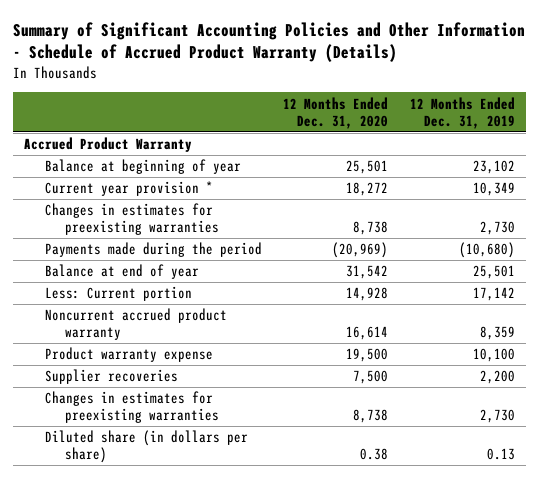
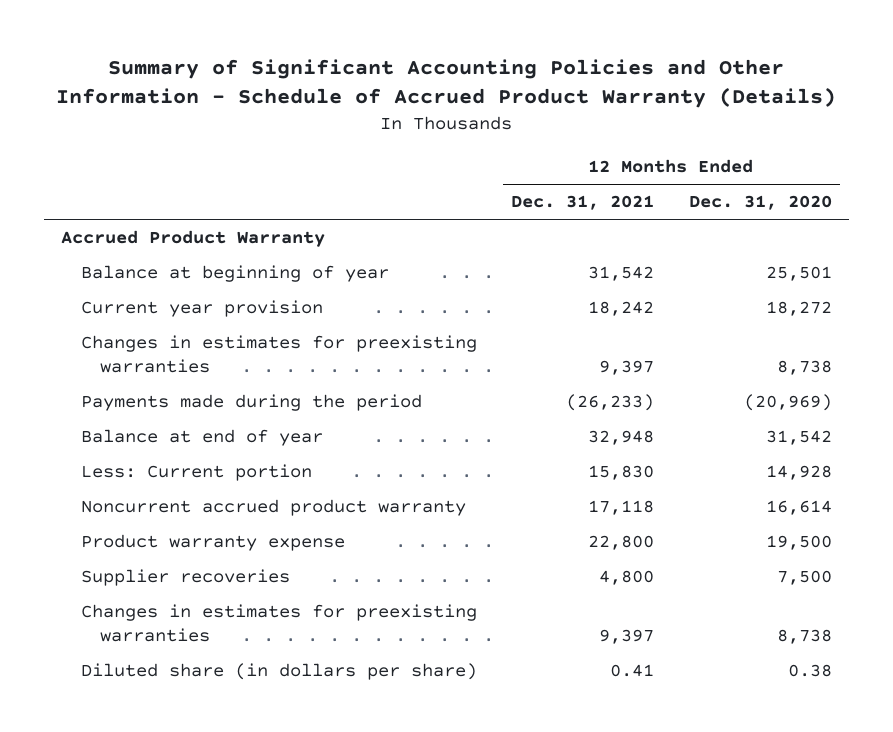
[409,96,515,129] 12 Months Ended Dec. 31, 2019 -> none
none -> [511,195,655,211] Dec. 31, 2021
[44,181,213,197] Current year provision * -> [80,300,323,318] Current year provision

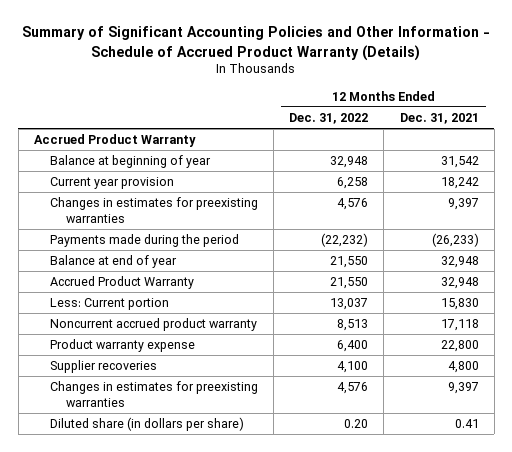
[688,195,832,211] Dec. 31, 2020 -> none
none -> [289,112,369,124] Dec. 31, 2022
none -> [49,275,194,289] Accrued Product Warranty

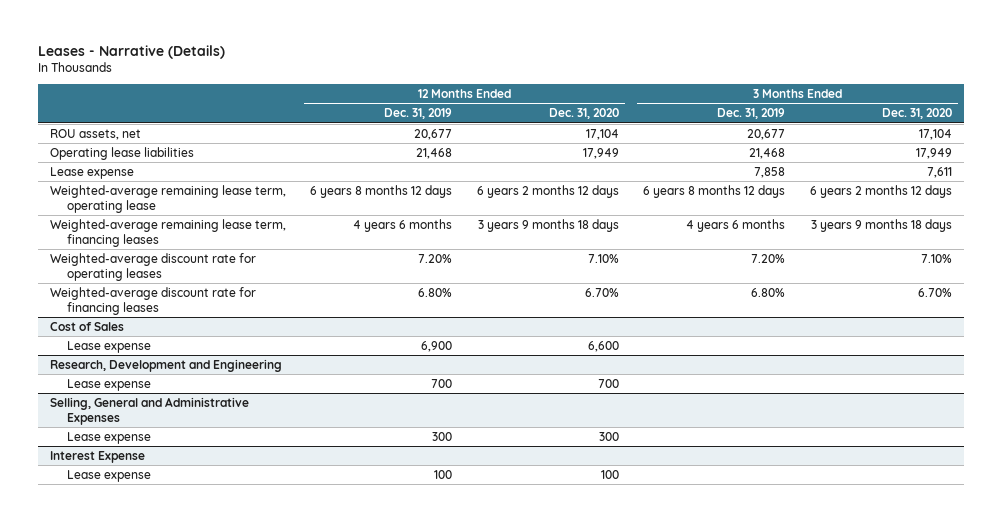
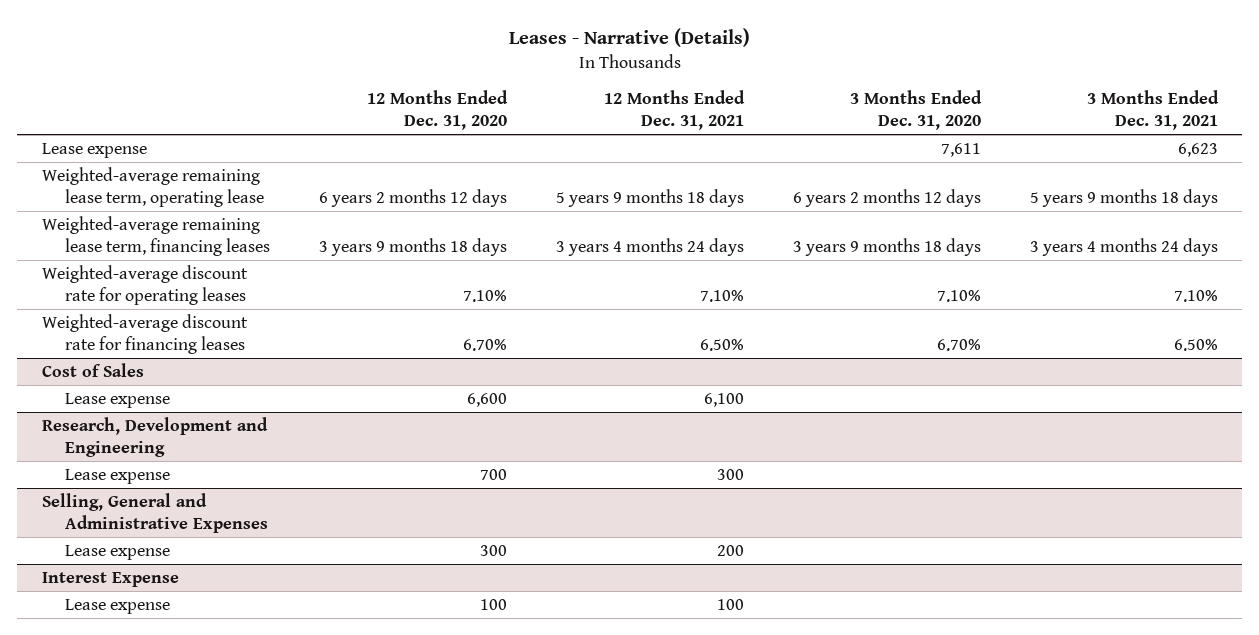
[384,108,453,120] Dec. 31, 2019 -> none
[717,108,786,120] Dec. 31, 2019 -> none
none -> [603,90,745,131] 12 Months Ended Dec. 31, 2021
none -> [1086,90,1219,131] 3 Months Ended Dec. 31, 2021
[49,128,141,140] ROU assets, net -> none
[49,146,194,160] Operating lease liabilities -> none

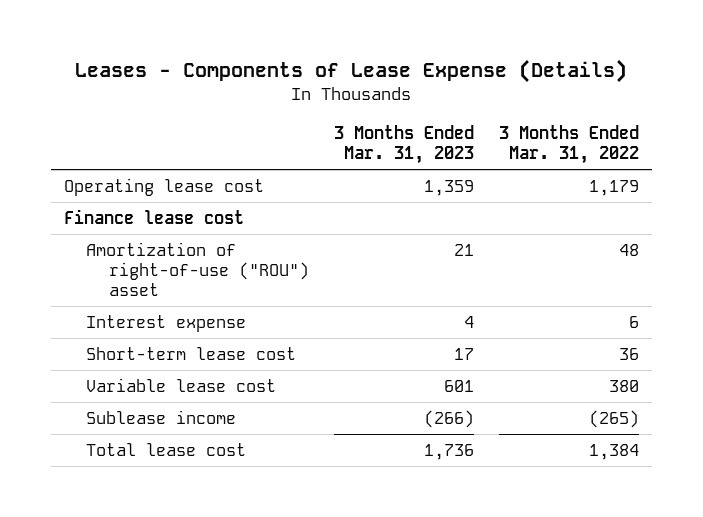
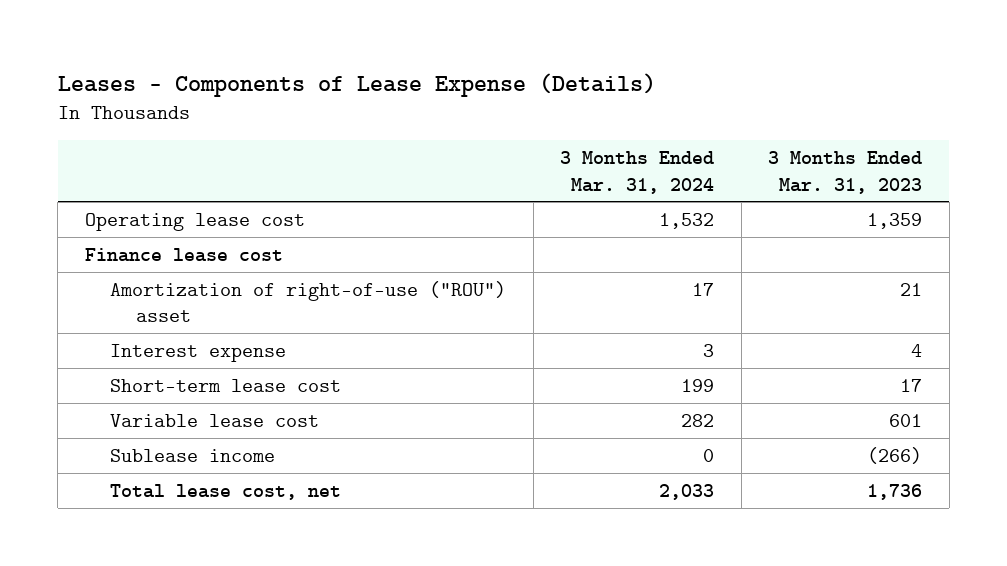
[499,125,640,164] 3 Months Ended Mar. 31, 2022 -> none
none -> [560,150,715,194] 3 Months Ended Mar. 31, 2024
[86,443,247,457] Total lease cost -> [110,483,342,500] Total lease cost, net

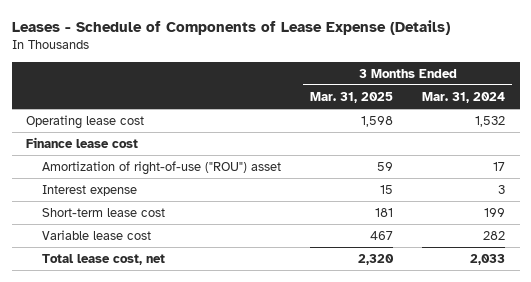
[57,72,656,97] Leases - Components of Lease Expense (Details) -> [11,19,450,35] Leases - Schedule of Components of Lease Expense (Details)
[768,150,923,194] 3 Months Ended Mar. 31, 2023 -> none
none -> [310,91,394,103] Mar. 31, 2025
[110,448,276,462] Sublease income -> none

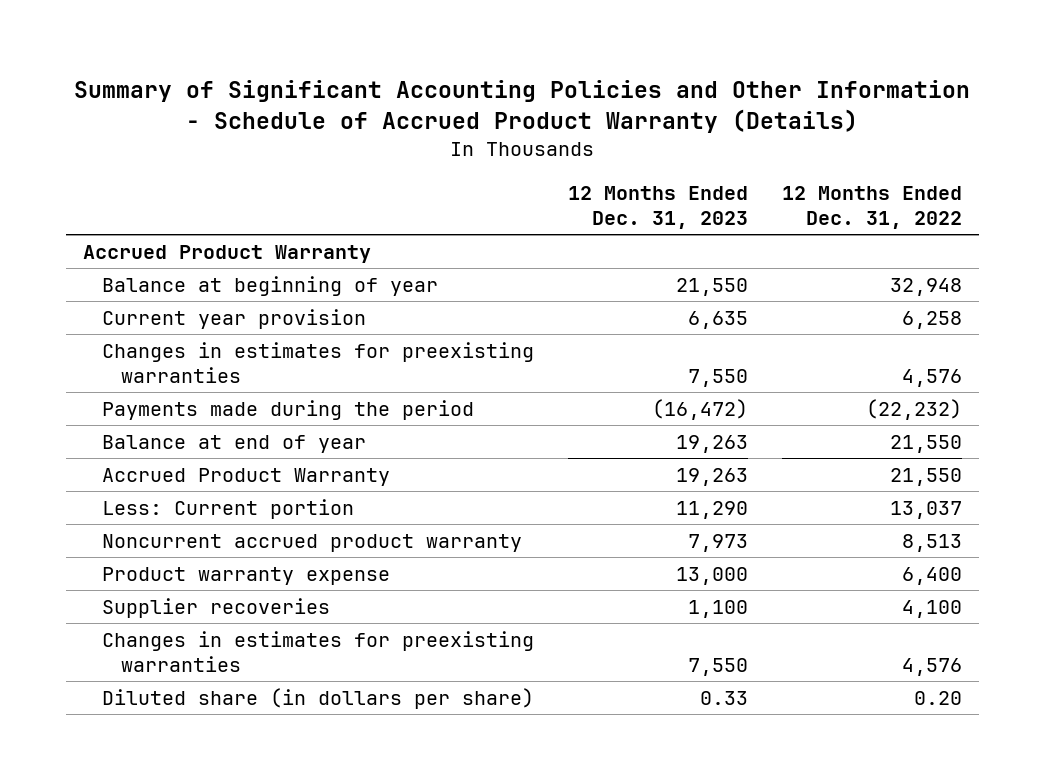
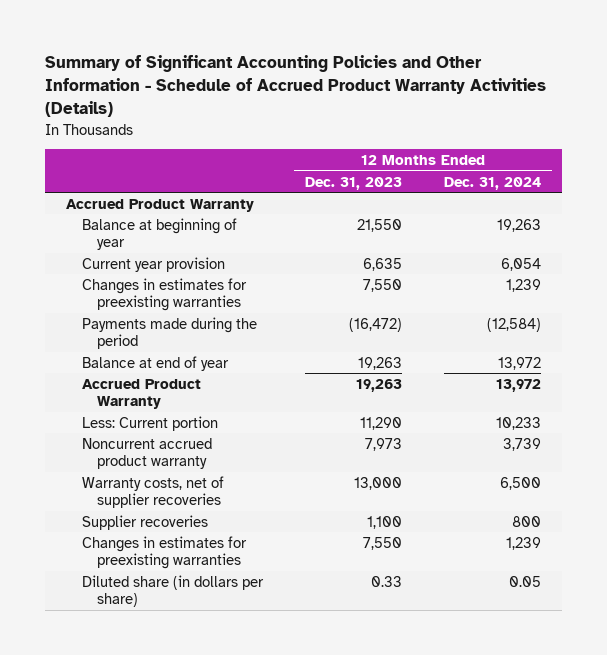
[74,79,971,133] Summary of Significant Accounting Policies and Other Information - Schedule of Accrued Product Warranty (Details) -> [45,55,547,118] Summary of Significant Accounting Policies and Other Information - Schedule of Accrued Product Warranty Activities (Details)
[781,185,962,230] 12 Months Ended Dec. 31, 2022 -> none
none -> [444,176,542,190] Dec. 31, 2024
[102,566,391,585] Product warranty expense -> [81,475,224,509] Warranty costs, net of supplier recoveries

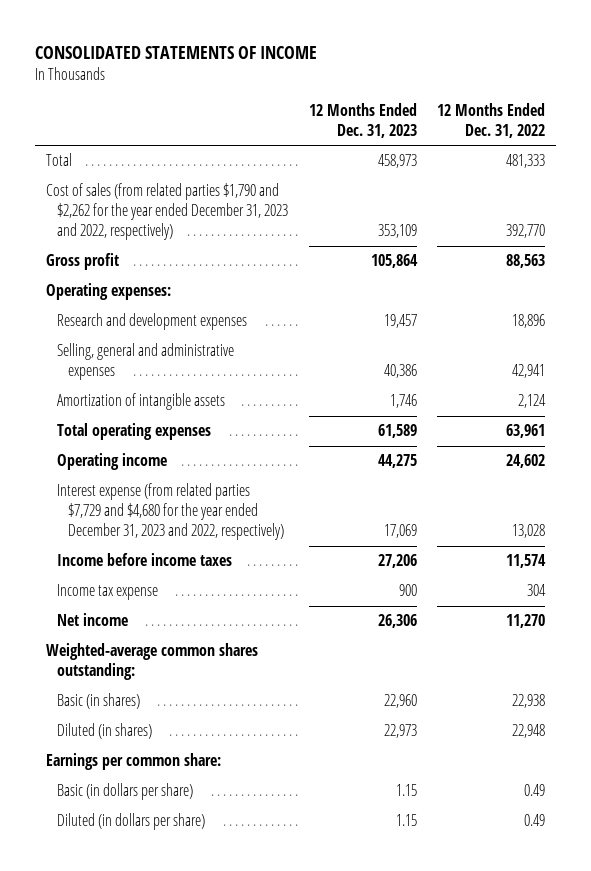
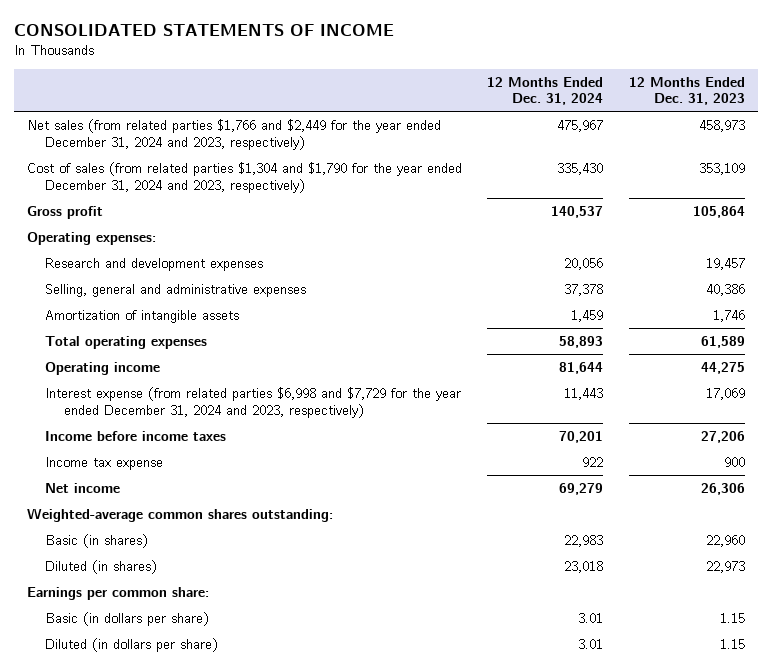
[437,102,546,138] 12 Months Ended Dec. 31, 2022 -> none
none -> [487,76,604,106] 12 Months Ended Dec. 31, 2024
[45,153,72,167] Total -> [26,118,441,150] Net sales (from related parties $1,766 and $2,449 for the year ended December 31, 2024 and 2023, respectively)
[45,183,288,241] Cost of sales (from related parties $1,790 and $2,262 for the year ended December 31, 2023 and 2022, respectively) -> [26,161,462,193] Cost of sales (from related parties $1,304 and $1,790 for the year ended December 31, 2024 and 2023, respectively)
[56,483,285,541] Interest expense (from related parties $7,729 and $4,680 for the year ended December 31, 2023 and 2022, respectively) -> [45,386,462,418] Interest expense (from related parties $6,998 and $7,729 for the year ended December 31, 2024 and 2023, respectively)

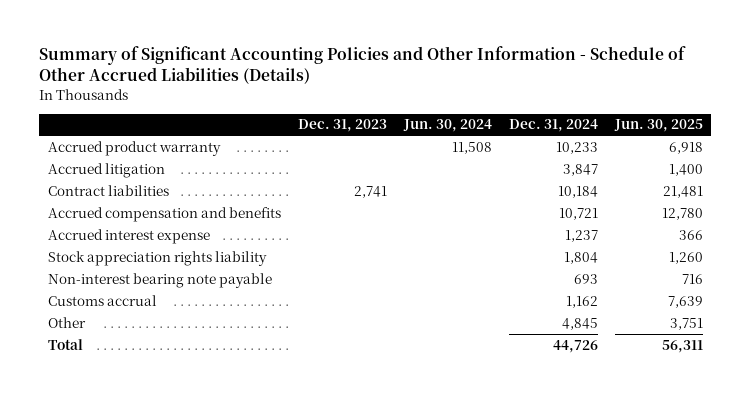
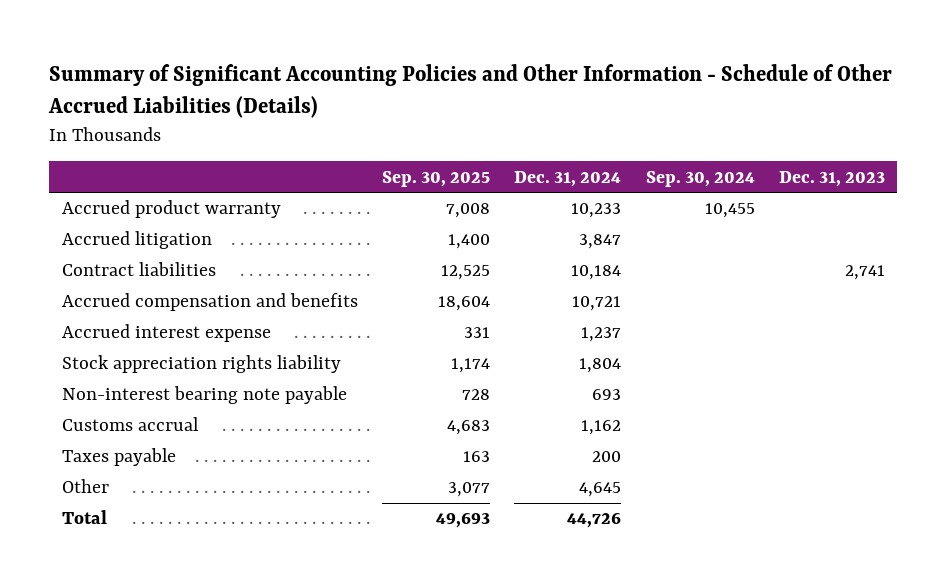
[402,119,492,133] Jun. 30, 2024 -> none
[613,119,703,133] Jun. 30, 2025 -> none
none -> [381,170,490,187] Sep. 30, 2025
none -> [645,170,755,187] Sep. 30, 2024
none -> [61,448,176,467] Taxes payable
[561,317,598,330] 4,845 -> [579,482,622,498] 4,645

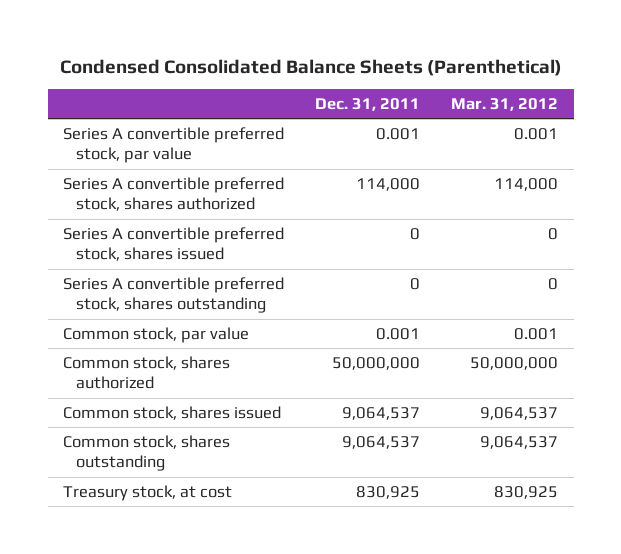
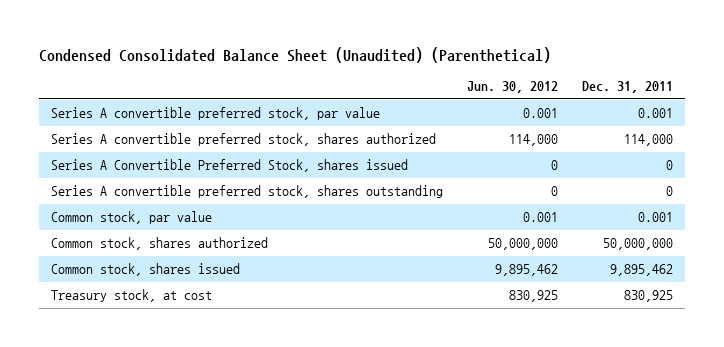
[59,58,562,76] Condensed Consolidated Balance Sheets (Parenthetical) -> [38,46,551,63] Condensed Consolidated Balance Sheet (Unaudited) (Parenthetical)
[451,98,559,112] Mar. 31, 2012 -> none
none -> [467,81,559,94] Jun. 30, 2012
[63,226,285,262] Series A convertible preferred stock, shares issued -> [50,159,408,173] Series A Convertible Preferred Stock, shares issued
[63,434,231,472] Common stock, shares outstanding -> none
[342,406,421,420] 9,064,537 -> [610,264,674,277] 9,895,462

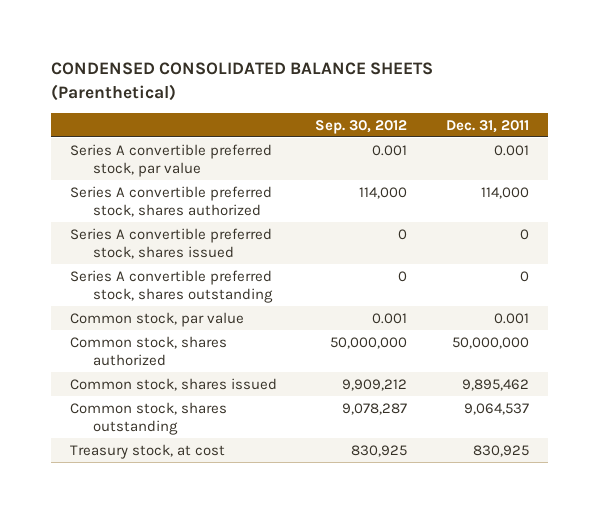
[38,46,551,63] Condensed Consolidated Balance Sheet (Unaudited) (Parenthetical) -> [50,62,433,101] CONDENSED CONSOLIDATED BALANCE SHEETS (Parenthetical)
[467,81,559,94] Jun. 30, 2012 -> none
none -> [315,119,408,134] Sep. 30, 2012
[50,159,408,173] Series A Convertible Preferred Stock, shares issued -> [69,227,272,260] Series A convertible preferred stock, shares issued
none -> [69,401,227,436] Common stock, shares outstanding

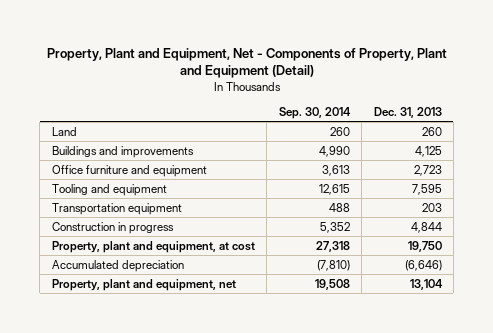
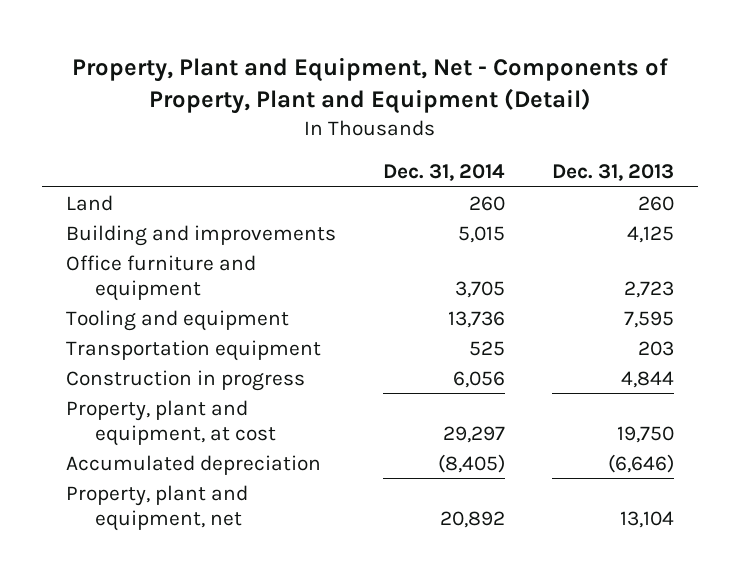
[278,106,351,119] Sep. 30, 2014 -> none
none -> [382,164,505,182] Dec. 31, 2014
[51,145,194,158] Buildings and improvements -> [65,224,336,246] Building and improvements

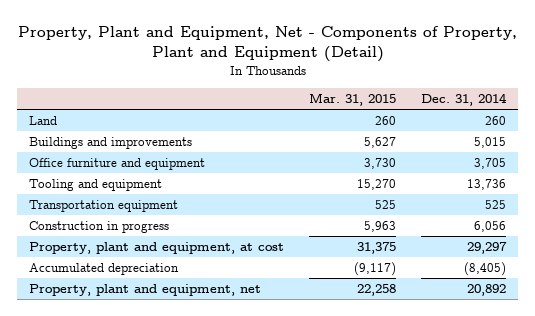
[551,164,674,182] Dec. 31, 2013 -> none
none -> [309,93,397,107] Mar. 31, 2015
[65,224,336,246] Building and improvements -> [29,137,193,150] Buildings and improvements

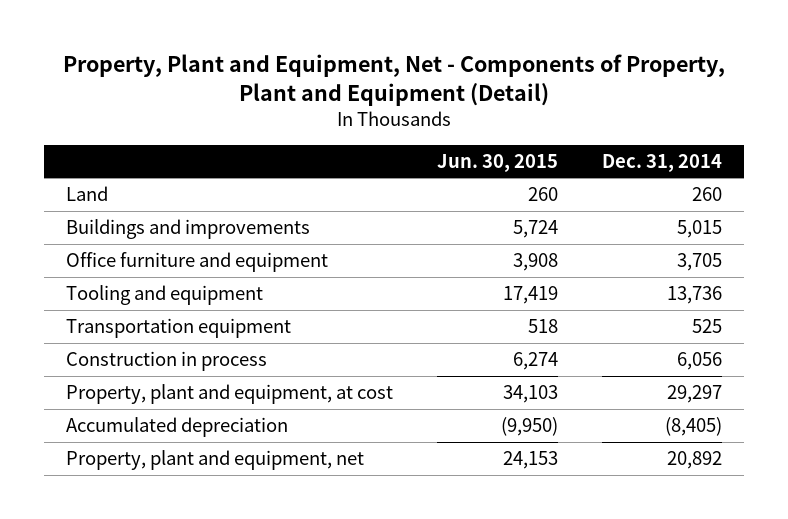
[309,93,397,107] Mar. 31, 2015 -> none
none -> [436,153,558,172] Jun. 30, 2015
[29,221,170,234] Construction in progress -> [65,351,267,372] Construction in process

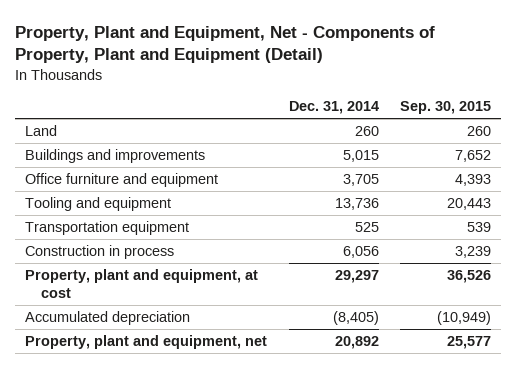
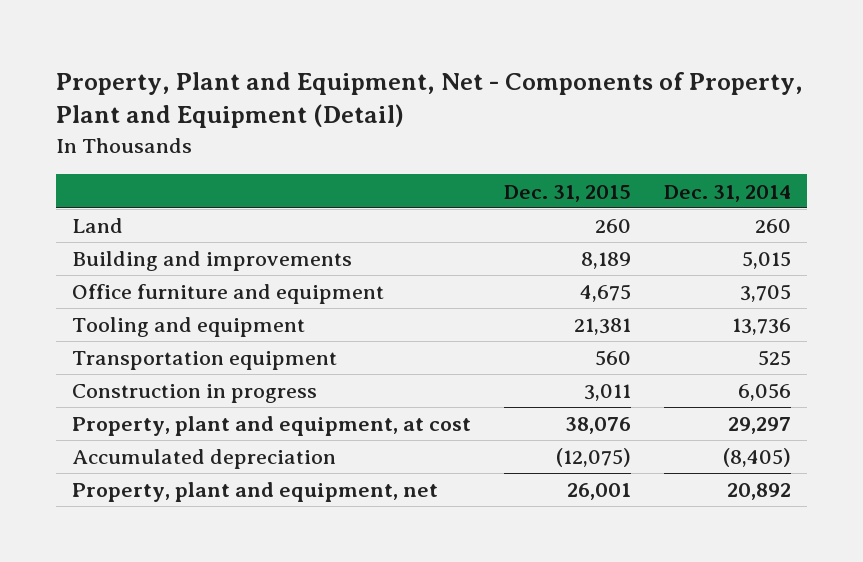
[399,101,491,115] Sep. 30, 2015 -> none
none -> [503,184,631,202] Dec. 31, 2015
[25,148,206,163] Buildings and improvements -> [72,251,353,272] Building and improvements
[25,244,175,259] Construction in process -> [72,384,318,404] Construction in progress

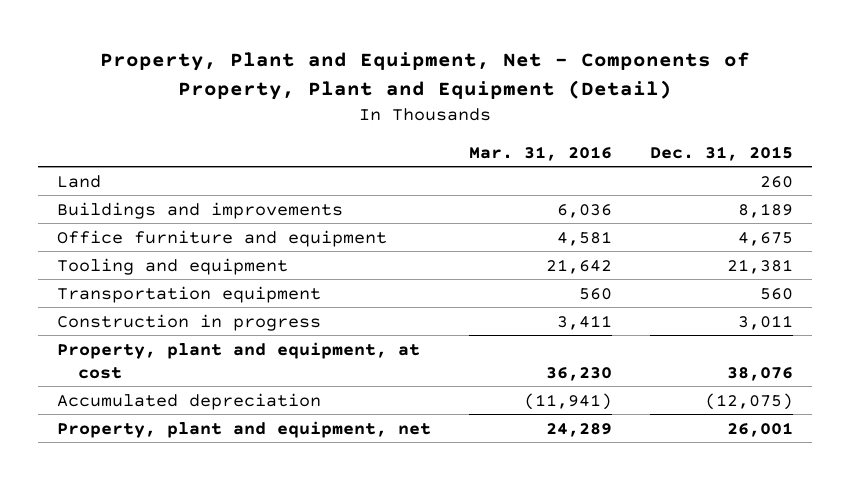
[663,184,791,202] Dec. 31, 2014 -> none
none -> [468,145,612,161] Mar. 31, 2016
[72,251,353,272] Building and improvements -> [56,201,343,219] Buildings and improvements

